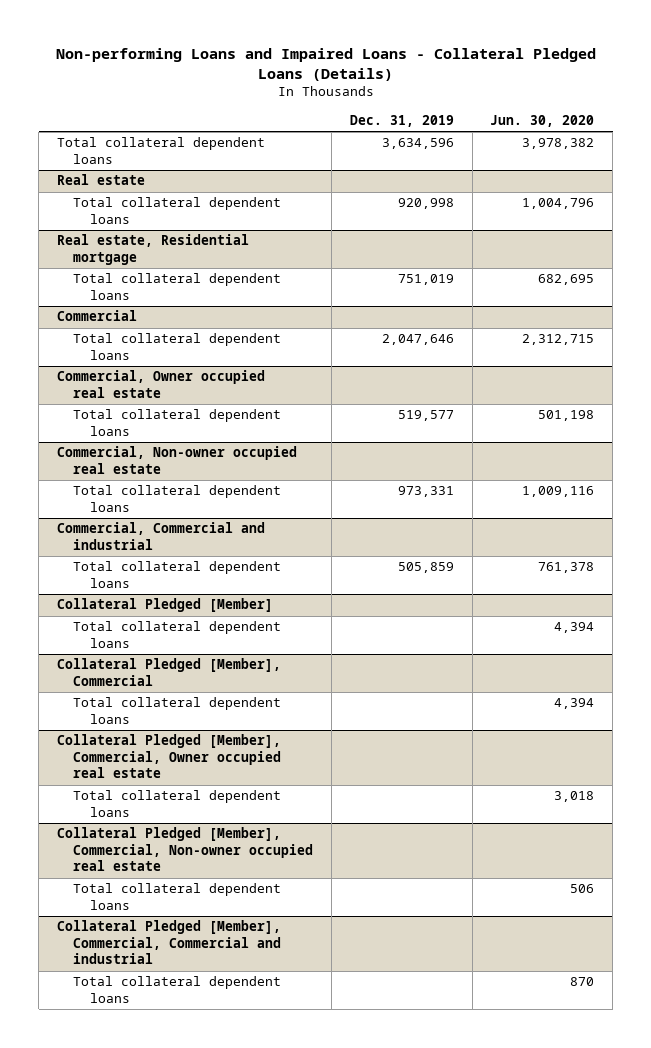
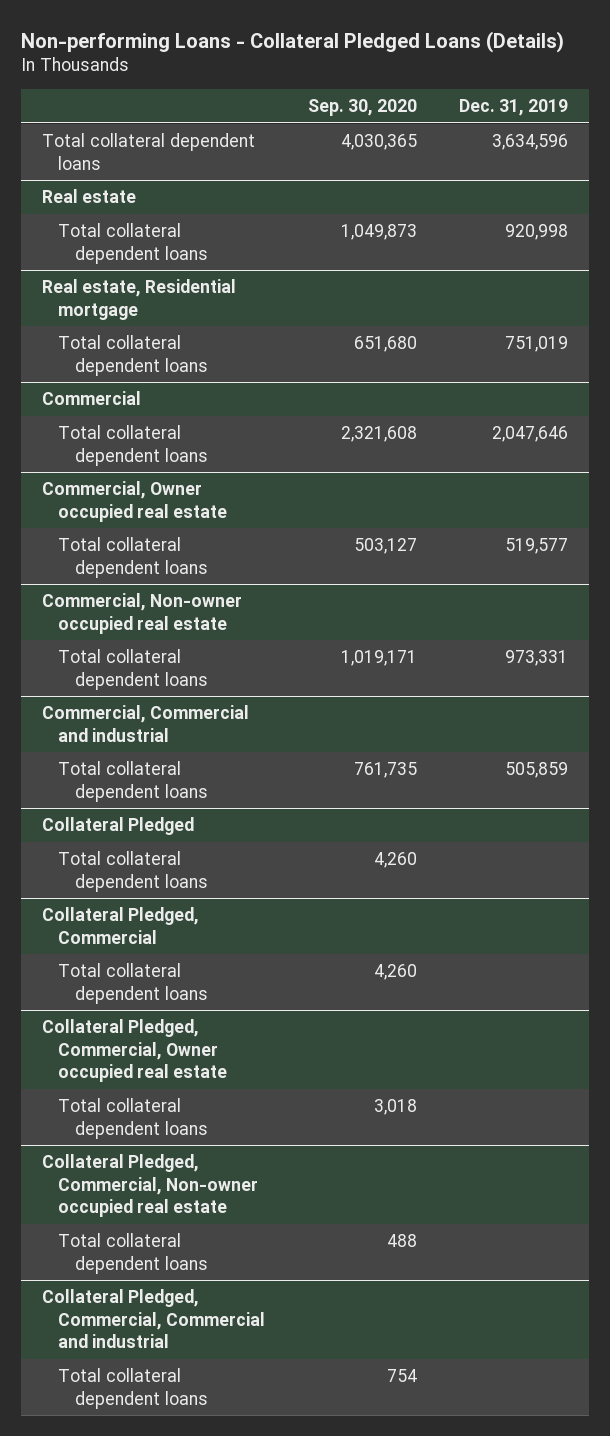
[55,47,596,81] Non-performing Loans and Impaired Loans - Collateral Pledged Loans (Details) -> [20,30,564,53] Non-performing Loans - Collateral Pledged Loans (Details)
[490,114,595,127] Jun. 30, 2020 -> none
none -> [307,98,417,116] Sep. 30, 2020
[56,598,273,613] Collateral Pledged [Member] -> [41,817,194,836] Collateral Pledged
[56,658,281,686] Collateral Pledged [Member], Commercial -> [41,907,199,944] Collateral Pledged, Commercial
[56,734,282,779] Collateral Pledged [Member], Commercial, Owner occupied real estate -> [41,1019,228,1083] Collateral Pledged, Commercial, Owner occupied real estate
[56,827,314,872] Collateral Pledged [Member], Commercial, Non-owner occupied real estate -> [41,1154,259,1218] Collateral Pledged, Commercial, Non-owner occupied real estate
[56,920,282,965] Collateral Pledged [Member], Commercial, Commercial and industrial -> [41,1289,266,1349] Collateral Pledged, Commercial, Commercial and industrial

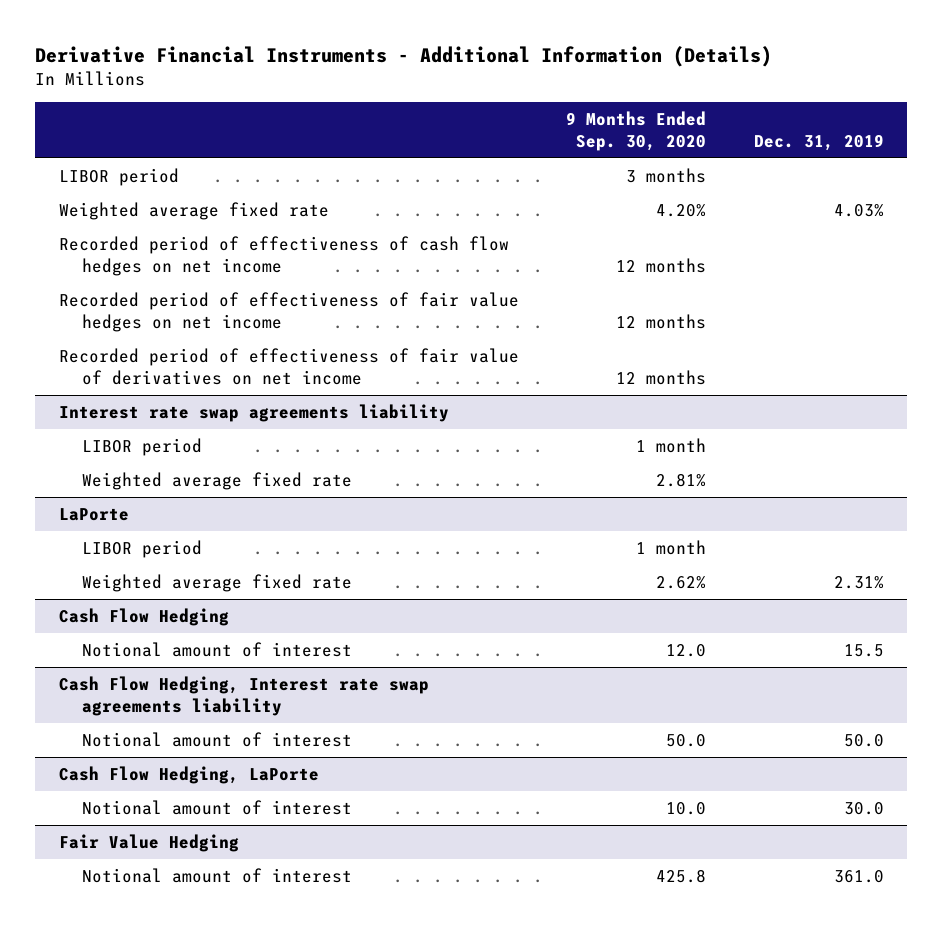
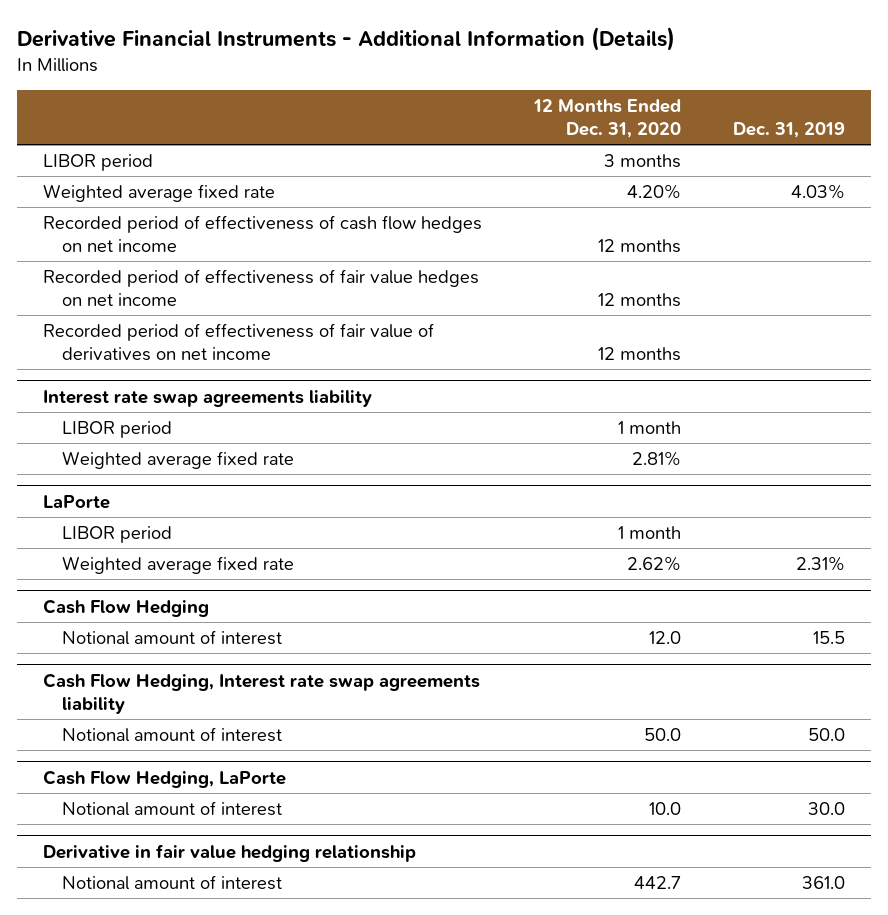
[566,110,707,151] 9 Months Ended Sep. 30, 2020 -> none
none -> [532,98,681,138] 12 Months Ended Dec. 31, 2020
[58,833,239,852] Fair Value Hedging -> [42,843,416,862] Derivative in fair value hedging relationship

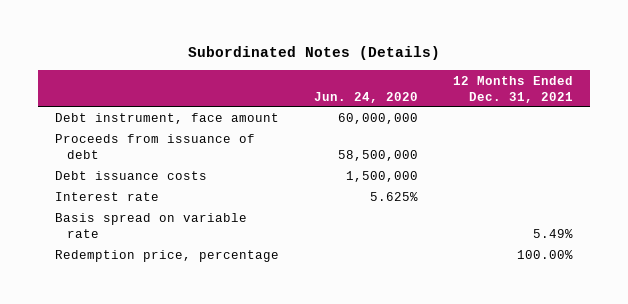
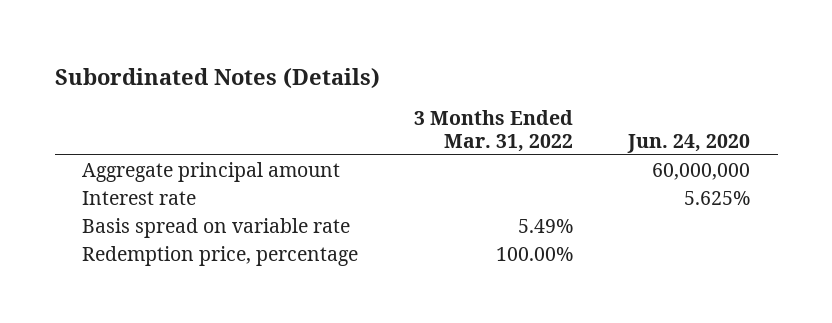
[452,75,573,103] 12 Months Ended Dec. 31, 2021 -> none
none -> [413,109,573,152] 3 Months Ended Mar. 31, 2022
[55,134,256,160] Proceeds from issuance of debt -> none
[55,171,208,181] Debt issuance costs -> none
[55,113,280,125] Debt instrument, face amount -> [82,161,341,182] Aggregate principal amount

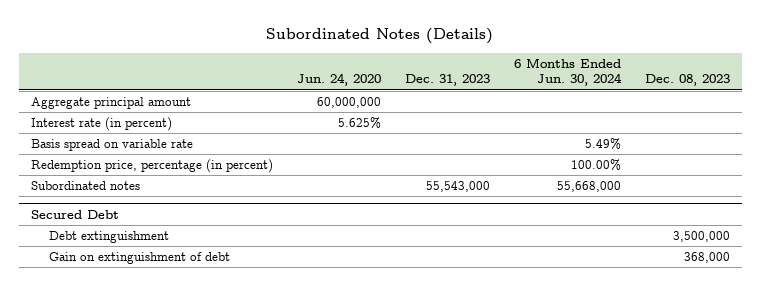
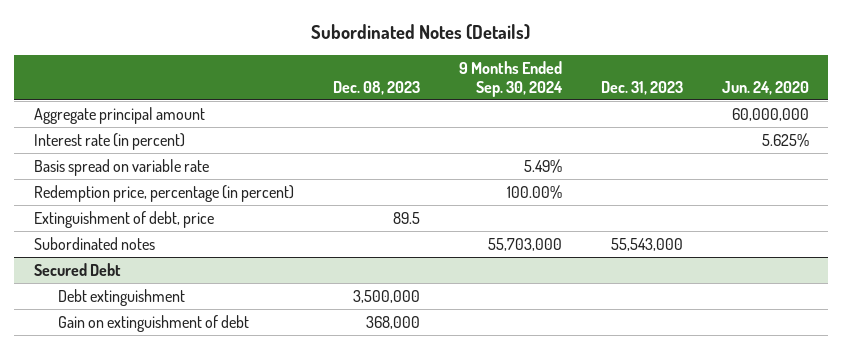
[513,57,622,87] 6 Months Ended Jun. 30, 2024 -> none
none -> [458,60,563,97] 9 Months Ended Sep. 30, 2024
none -> [33,210,214,228] Extinguishment of debt, price

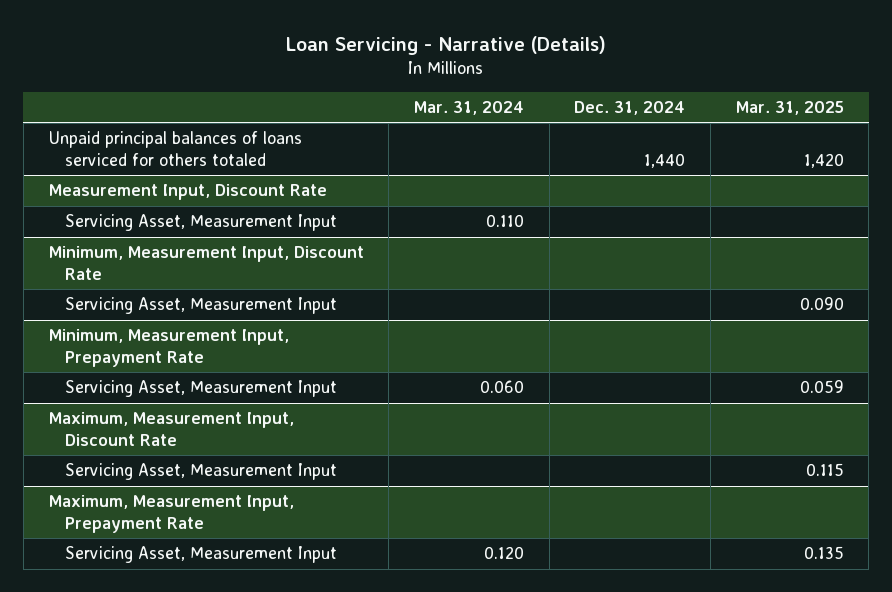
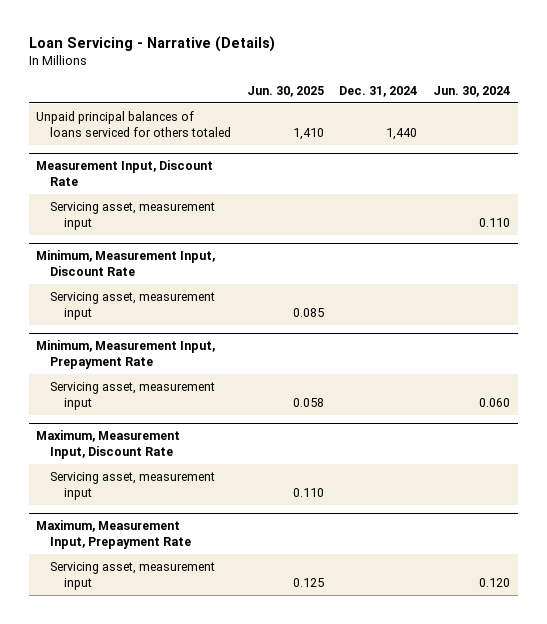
[413,100,524,115] Mar. 31, 2024 -> none
[735,100,844,115] Mar. 31, 2025 -> none
none -> [246,85,324,97] Jun. 30, 2025
none -> [433,85,511,97] Jun. 30, 2024
[64,214,337,232] Servicing Asset, Measurement Input -> [49,201,215,230] Servicing asset, measurement input
[64,297,337,315] Servicing Asset, Measurement Input -> [49,291,215,320] Servicing asset, measurement input
[64,380,337,398] Servicing Asset, Measurement Input -> [49,381,215,410] Servicing asset, measurement input
[64,463,337,481] Servicing Asset, Measurement Input -> [49,471,215,500] Servicing asset, measurement input
[64,546,337,564] Servicing Asset, Measurement Input -> [49,561,215,590] Servicing asset, measurement input

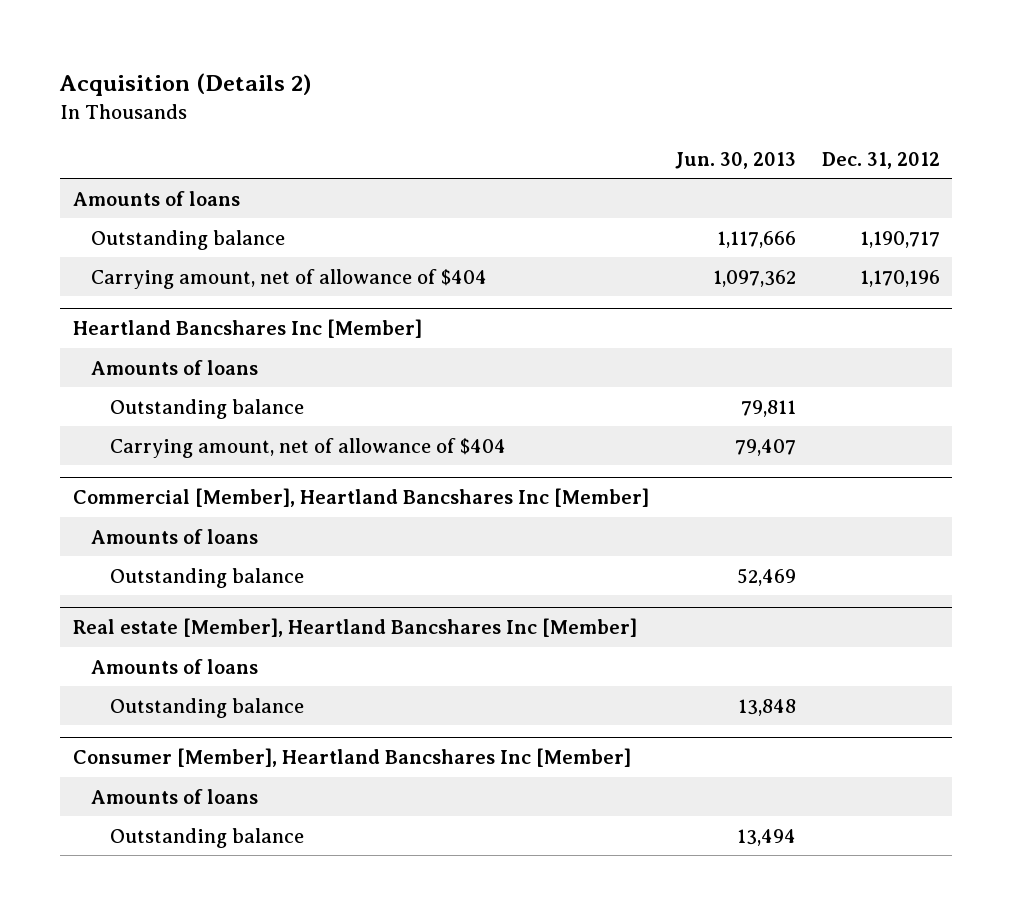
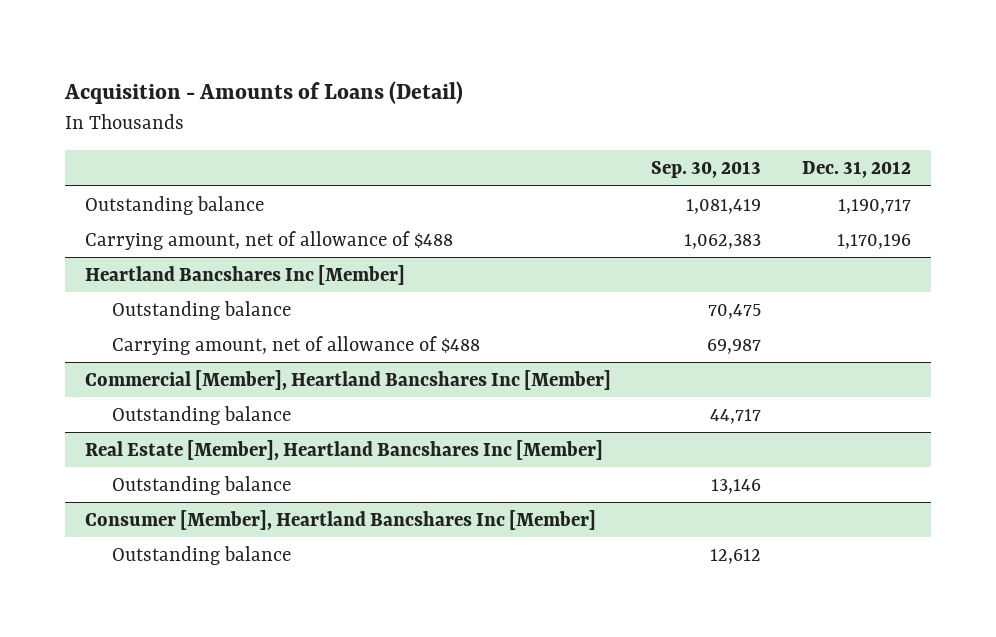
[59,73,312,97] Acquisition (Details 2) -> [64,81,464,105] Acquisition - Amounts of Loans (Detail)
[674,151,796,169] Jun. 30, 2013 -> none
none -> [651,161,762,179] Sep. 30, 2013
[72,190,240,206] Amounts of loans -> none
[91,268,488,289] Carrying amount, net of allowance of $404 -> [85,230,454,250] Carrying amount, net of allowance of $488
[91,359,259,375] Amounts of loans -> none
[109,437,506,458] Carrying amount, net of allowance of $404 -> [111,335,480,355] Carrying amount, net of allowance of $488
[91,528,259,544] Amounts of loans -> none
[91,658,259,674] Amounts of loans -> none
[72,618,637,638] Real estate [Member], Heartland Bancshares Inc [Member] -> [85,439,604,460] Real Estate [Member], Heartland Bancshares Inc [Member]
[91,788,259,804] Amounts of loans -> none

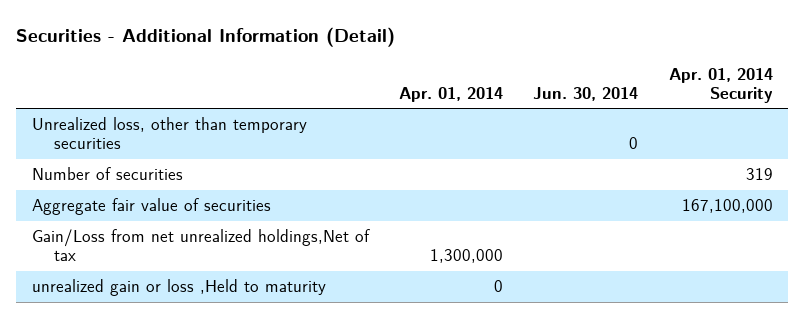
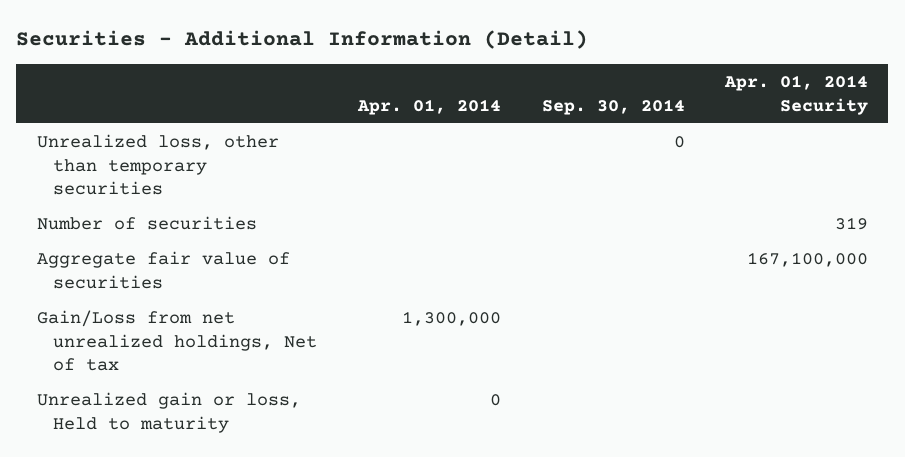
[533,86,639,101] Jun. 30, 2014 -> none
none -> [541,98,685,115] Sep. 30, 2014
[31,229,370,262] Gain/Loss from net unrealized holdings,Net of tax -> [36,310,318,372] Gain/Loss from net unrealized holdings, Net of tax
[31,279,326,297] unrealized gain or loss ,Held to maturity -> [36,392,301,433] Unrealized gain or loss, Held to maturity

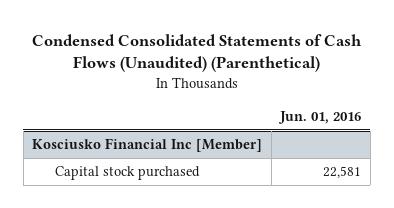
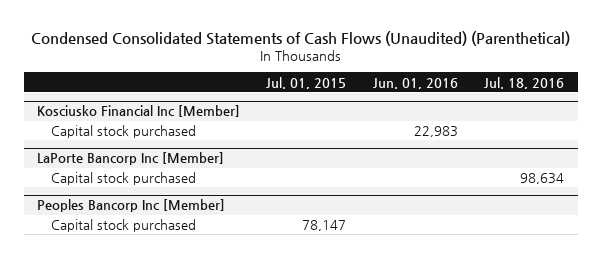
none -> [266,76,347,89] Jul. 01, 2015
none -> [484,76,565,89] Jul. 18, 2016
[323,166,362,179] 22,581 -> [413,126,458,138] 22,983
none -> [36,152,224,166] LaPorte Bancorp Inc [Member]
none -> [51,172,197,186] Capital stock purchased
none -> [36,199,225,213] Peoples Bancorp Inc [Member]
none -> [51,219,197,233] Capital stock purchased

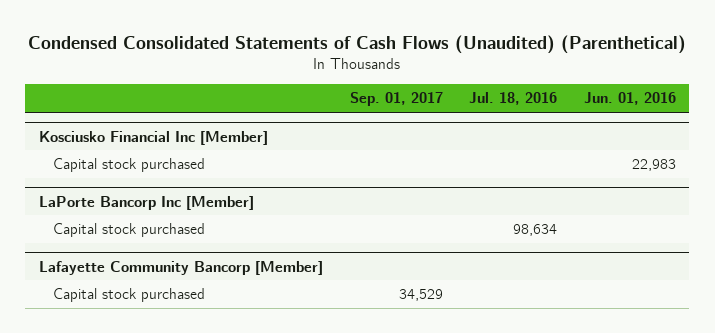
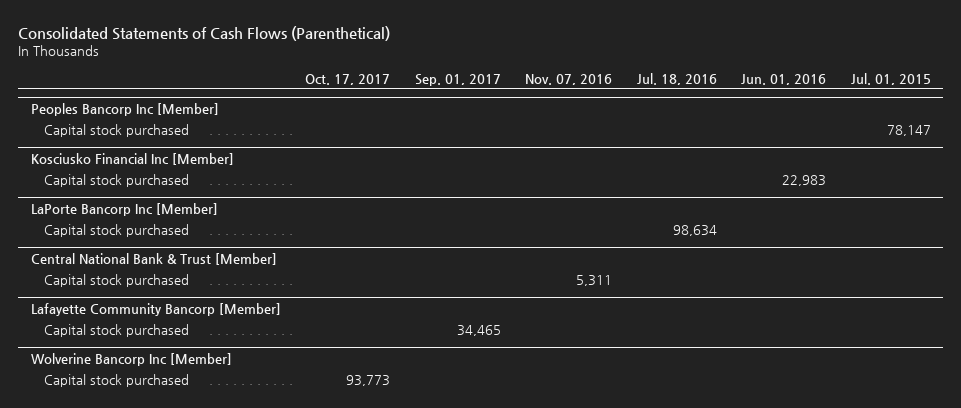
[28,34,687,54] Condensed Consolidated Statements of Cash Flows (Unaudited) (Parenthetical) -> [18,26,391,42] Consolidated Statements of Cash Flows (Parenthetical)
none -> [305,74,391,86] Oct. 17, 2017
none -> [525,74,613,86] Nov. 07, 2016
none -> [850,73,931,86] Jul. 01, 2015
none -> [30,102,219,116] Peoples Bancorp Inc [Member]
none -> [43,123,189,137] Capital stock purchased
none -> [30,252,277,265] Central National Bank & Trust [Member]
none -> [43,273,189,287] Capital stock purchased
[398,289,443,302] 34,529 -> [456,324,501,336] 34,465
none -> [30,352,232,366] Wolverine Bancorp Inc [Member]
none -> [43,373,189,387] Capital stock purchased

